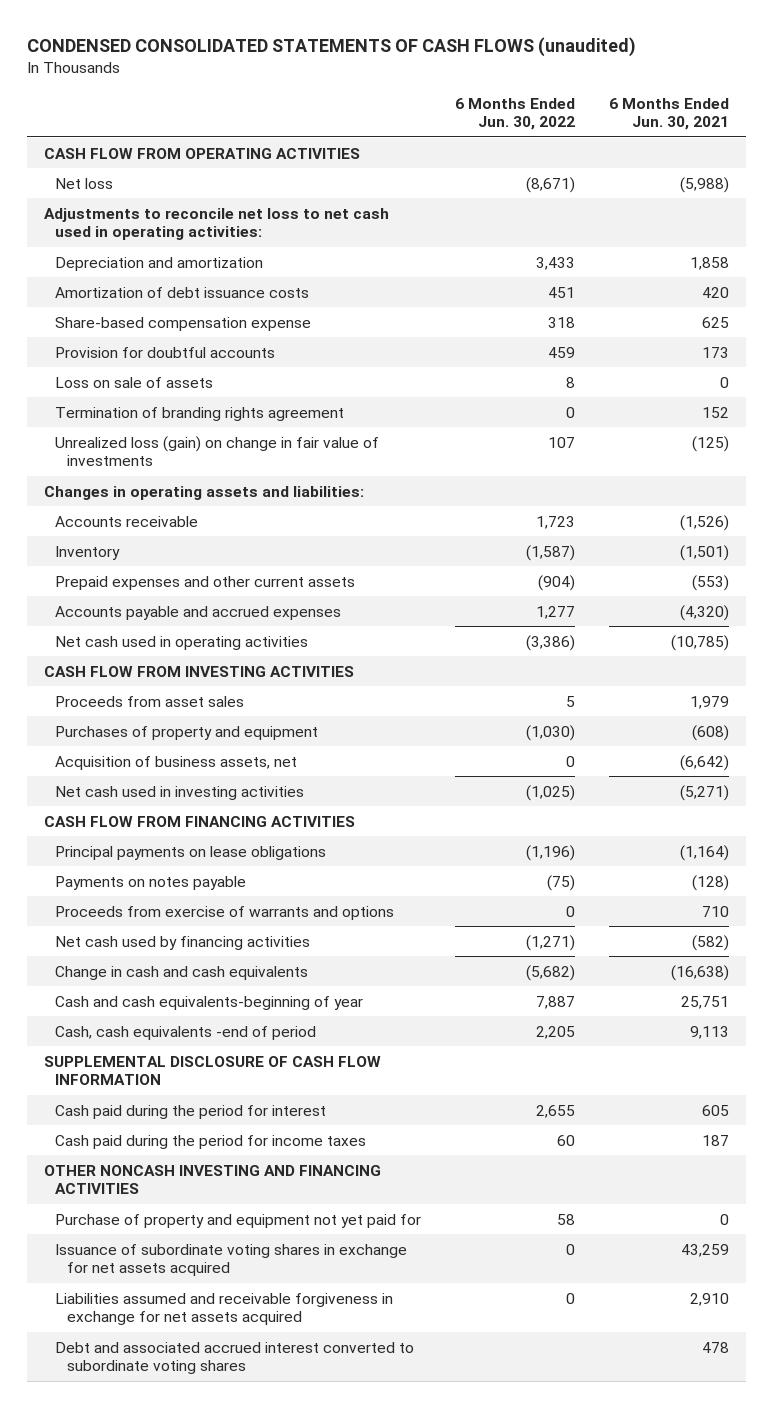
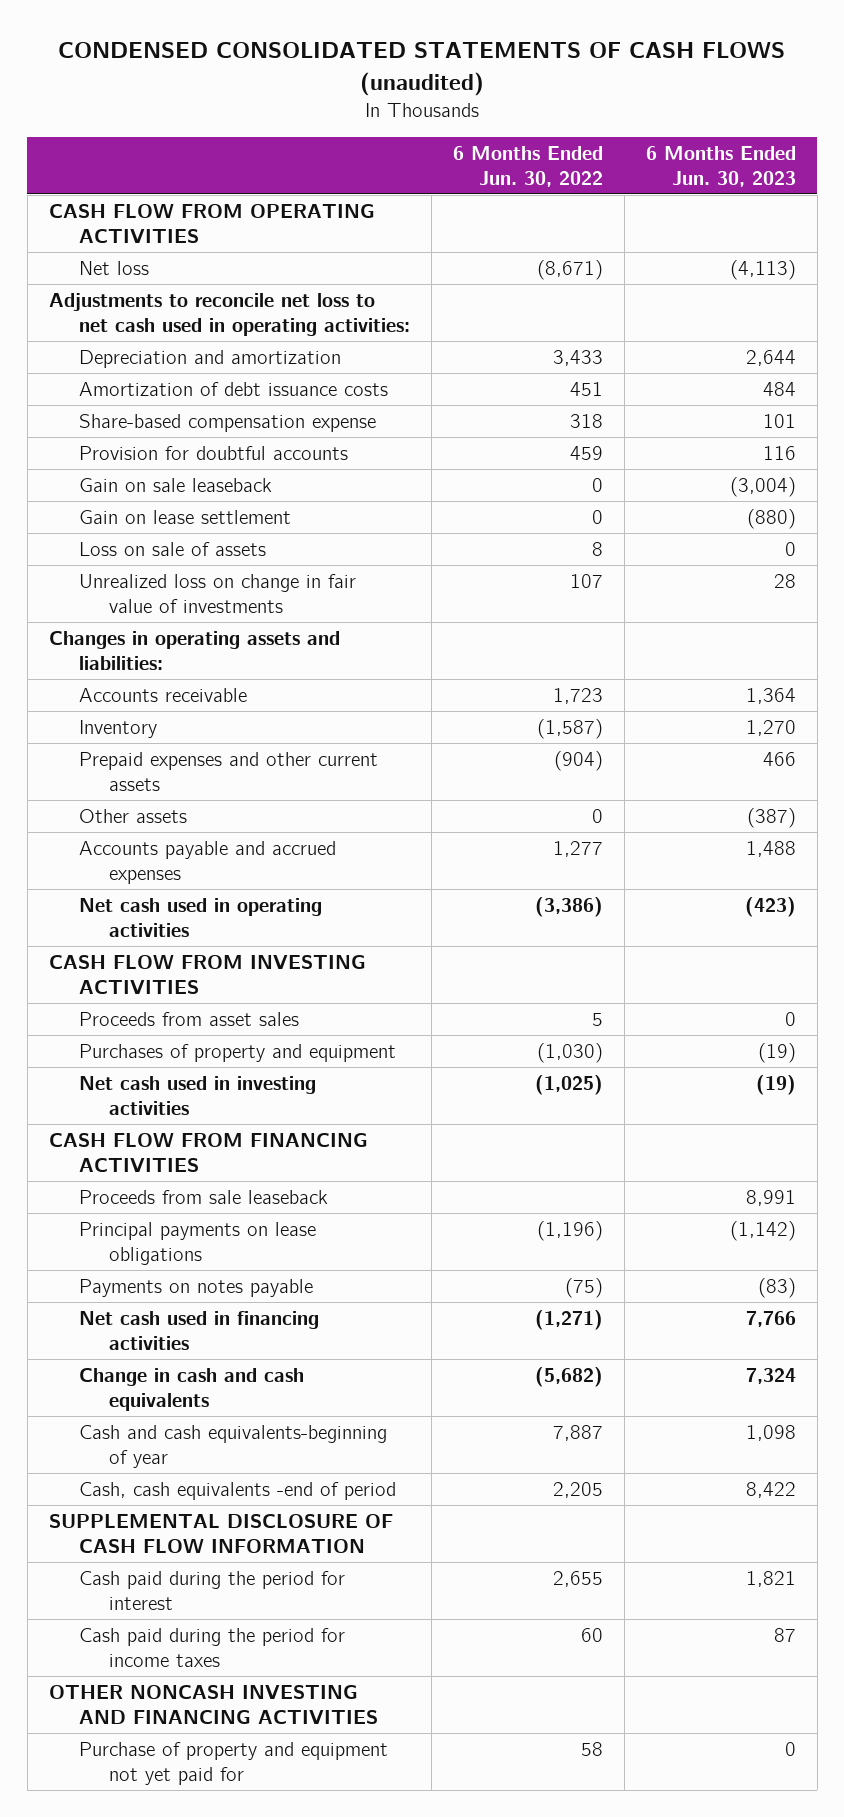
[609,97,730,131] 6 Months Ended Jun. 30, 2021 -> none
none -> [645,145,796,187] 6 Months Ended Jun. 30, 2023
none -> [78,477,272,492] Gain on sale leaseback
none -> [78,509,291,524] Gain on lease settlement
[55,406,345,421] Termination of branding rights agreement -> none
[55,435,380,467] Unrealized loss (gain) on change in fair value of investments -> [78,573,356,614] Unrealized loss on change in fair value of investments
none -> [78,808,187,823] Other assets
[55,755,298,770] Acquisition of business assets, net -> none
none -> [78,1189,328,1204] Proceeds from sale leaseback
[55,905,395,920] Proceeds from exercise of warrants and options -> none
[55,935,311,950] Net cash used by financing activities -> [78,1310,319,1351] Net cash used in financing activities
[55,1243,408,1277] Issuance of subordinate voting shares in exchange for net assets acquired -> none
[55,1292,394,1326] Liabilities assumed and receivable forgiveness in exchange for net assets acquired -> none
[55,1341,415,1375] Debt and associated accrued interest converted to subordinate voting shares -> none

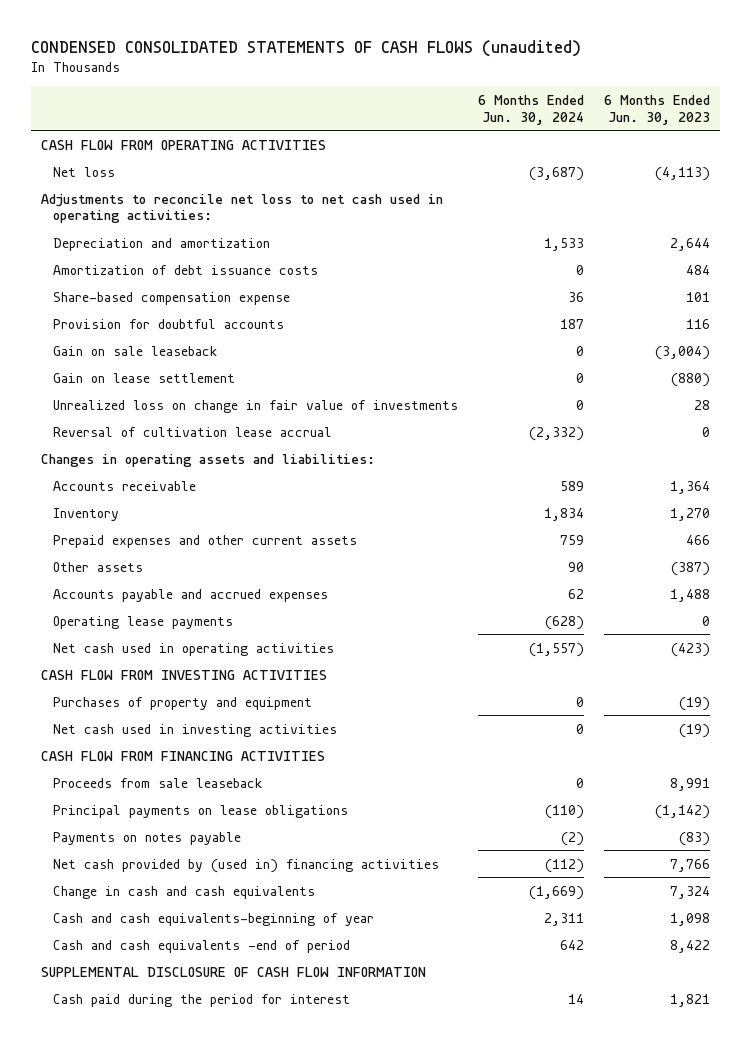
[452,145,603,187] 6 Months Ended Jun. 30, 2022 -> none
none -> [478,95,585,125] 6 Months Ended Jun. 30, 2024
[78,541,266,556] Loss on sale of assets -> none
none -> [52,426,332,437] Reversal of cultivation lease accrual
none -> [52,615,233,629] Operating lease payments
[78,1011,299,1026] Proceeds from asset sales -> none
[78,1310,319,1351] Net cash used in financing activities -> [52,858,439,873] Net cash provided by (used in) financing activities
[78,1481,396,1500] Cash, cash equivalents -end of period -> [52,939,350,953] Cash and cash equivalents -end of period
[78,1627,345,1668] Cash paid during the period for income taxes -> none
[48,1684,378,1725] OTHER NONCASH INVESTING AND FINANCING ACTIVITIES -> none
[78,1741,388,1786] Purchase of property and equipment not yet paid for -> none

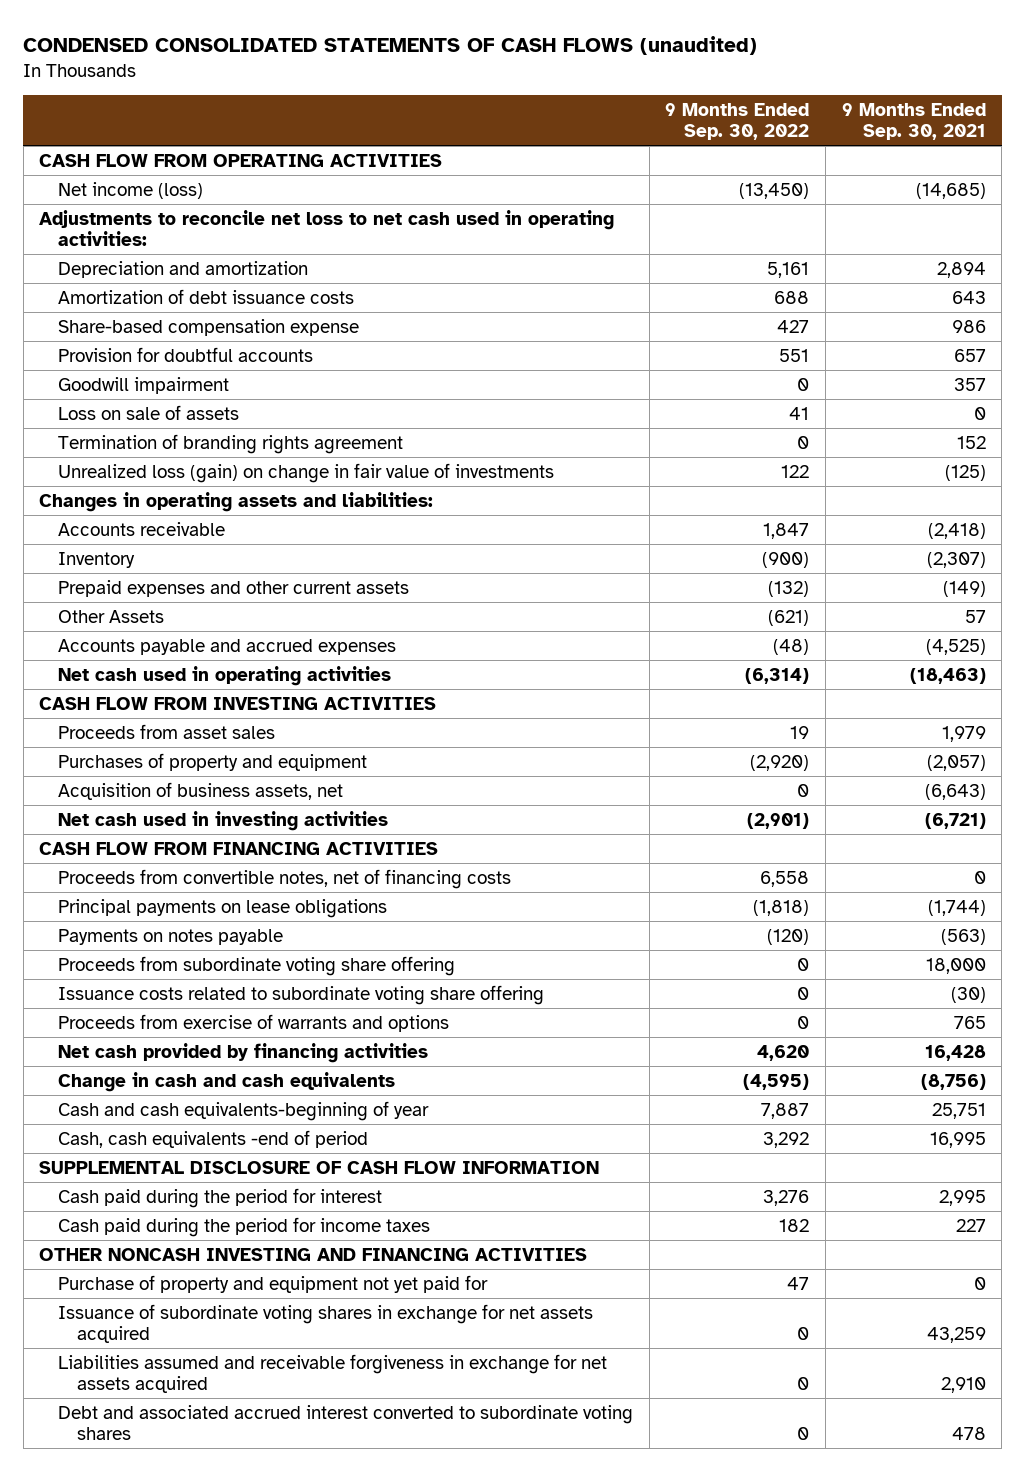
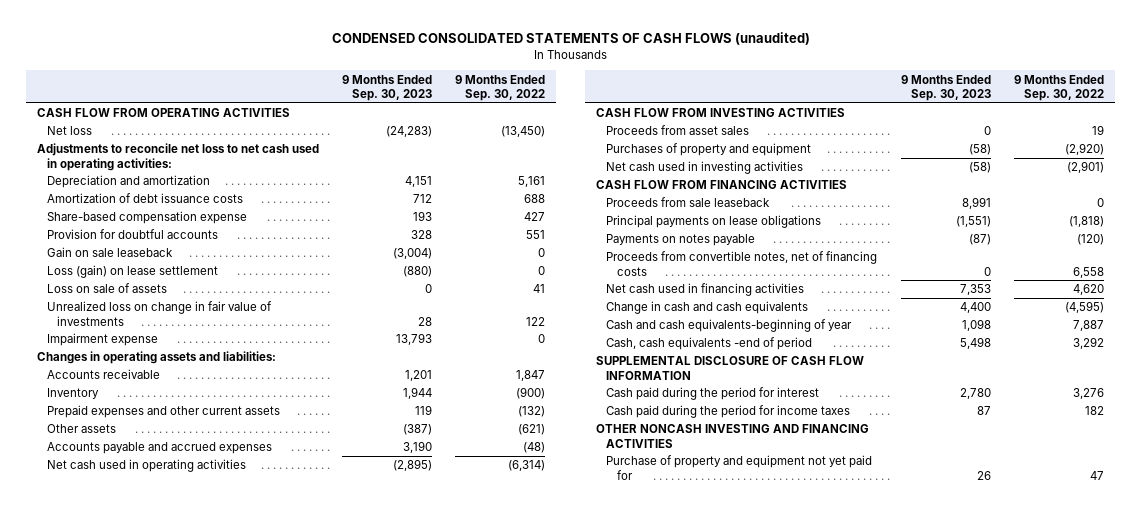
[841,102,986,140] 9 Months Ended Sep. 30, 2021 -> none
none -> [341,74,432,102] 9 Months Ended Sep. 30, 2023
[58,181,204,199] Net income (loss) -> [47,126,93,136] Net loss
[58,376,230,394] Goodwill impairment -> none
none -> [47,247,174,258] Gain on sale leaseback
none -> [47,265,219,279] Loss (gain) on lease settlement
[58,433,404,454] Termination of branding rights agreement -> none
[58,462,555,483] Unrealized loss (gain) on change in fair value of investments -> [47,301,273,326] Unrealized loss on change in fair value of investments
none -> [47,333,159,347] Impairment expense
[58,609,165,623] Other Assets -> [47,424,117,434] Other assets
[58,781,344,800] Acquisition of business assets, net -> none
none -> [606,197,771,208] Proceeds from sale leaseback
[58,955,456,976] Proceeds from subordinate voting share offering -> none
[58,984,545,1005] Issuance costs related to subordinate voting share offering -> none
[58,1013,450,1032] Proceeds from exercise of warrants and options -> none
[58,868,512,889] Proceeds from convertible notes, net of financing costs -> [606,251,878,276] Proceeds from convertible notes, net of financing costs
[58,1042,429,1063] Net cash provided by financing activities -> [606,283,805,297] Net cash used in financing activities
[58,1303,594,1343] Issuance of subordinate voting shares in exchange for net assets acquired -> none
[58,1353,608,1393] Liabilities assumed and receivable forgiveness in exchange for net assets acquired -> none
[58,1404,634,1440] Debt and associated accrued interest converted to subordinate voting shares -> none

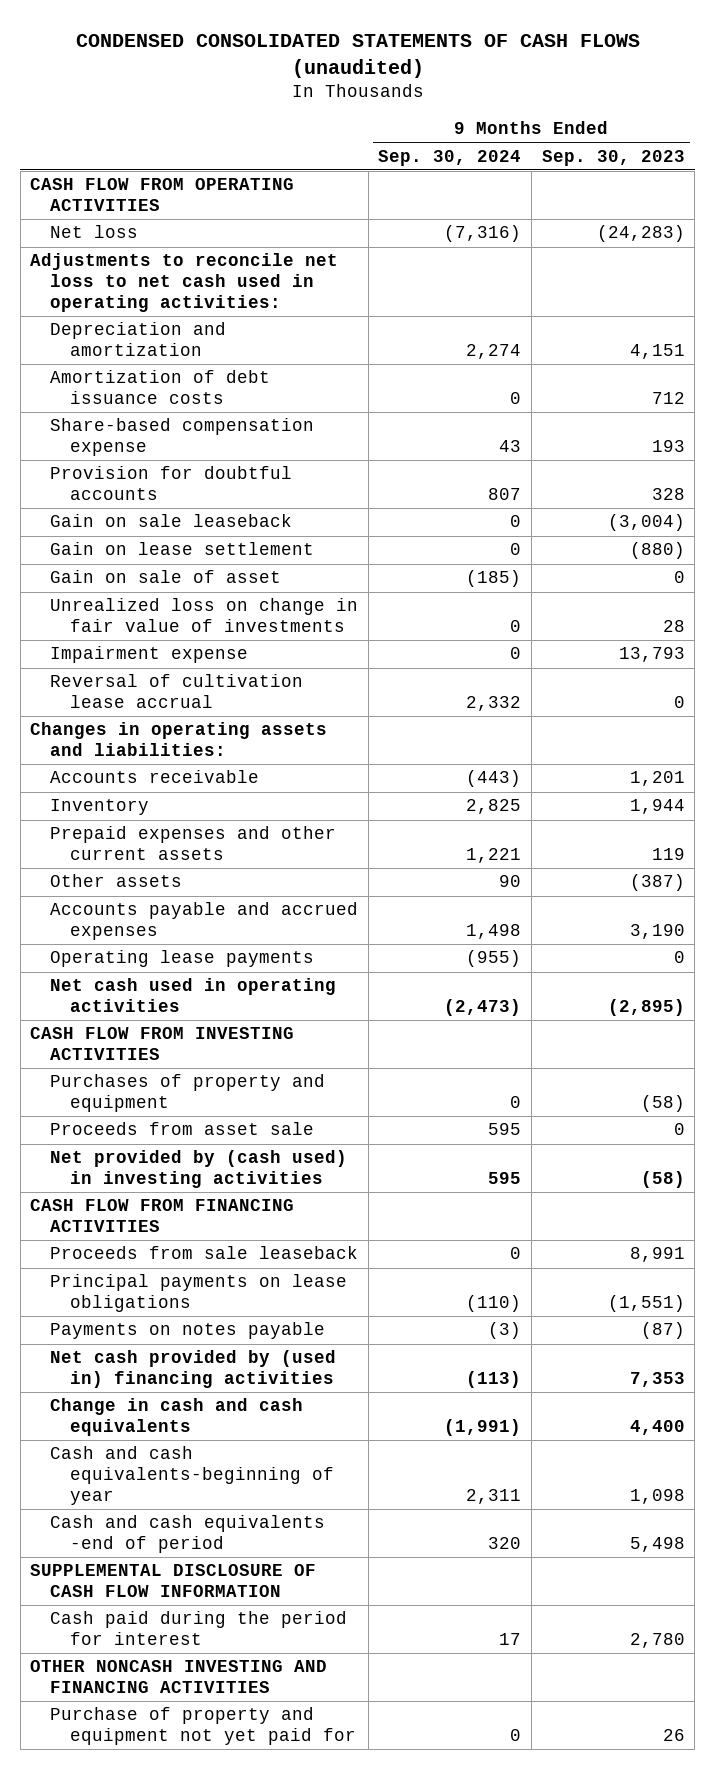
[454,74,545,102] 9 Months Ended Sep. 30, 2022 -> none
none -> [378,149,522,166] Sep. 30, 2024
[47,265,219,279] Loss (gain) on lease settlement -> [50,542,315,556] Gain on lease settlement
[47,283,168,294] Loss on sale of assets -> [50,570,282,584] Gain on sale of asset
none -> [50,674,304,709] Reversal of cultivation lease accrual
none -> [50,950,315,968] Operating lease payments
[606,125,750,136] Proceeds from asset sales -> none
none -> [50,1122,315,1136] Proceeds from asset sale
[606,161,804,175] Net cash used in investing activities -> [50,1150,348,1189] Net provided by (cash used) in investing activities
[606,251,878,276] Proceeds from convertible notes, net of financing costs -> none
[606,283,805,297] Net cash used in financing activities -> [50,1350,337,1389] Net cash provided by (used in) financing activities
[606,337,813,351] Cash, cash equivalents -end of period -> [50,1515,326,1554] Cash and cash equivalents -end of period
[606,405,851,419] Cash paid during the period for income taxes -> none

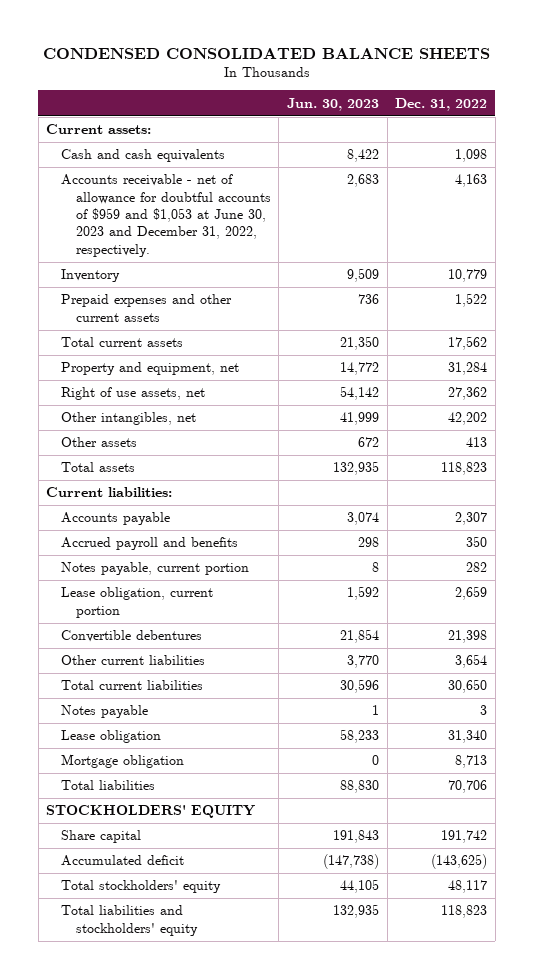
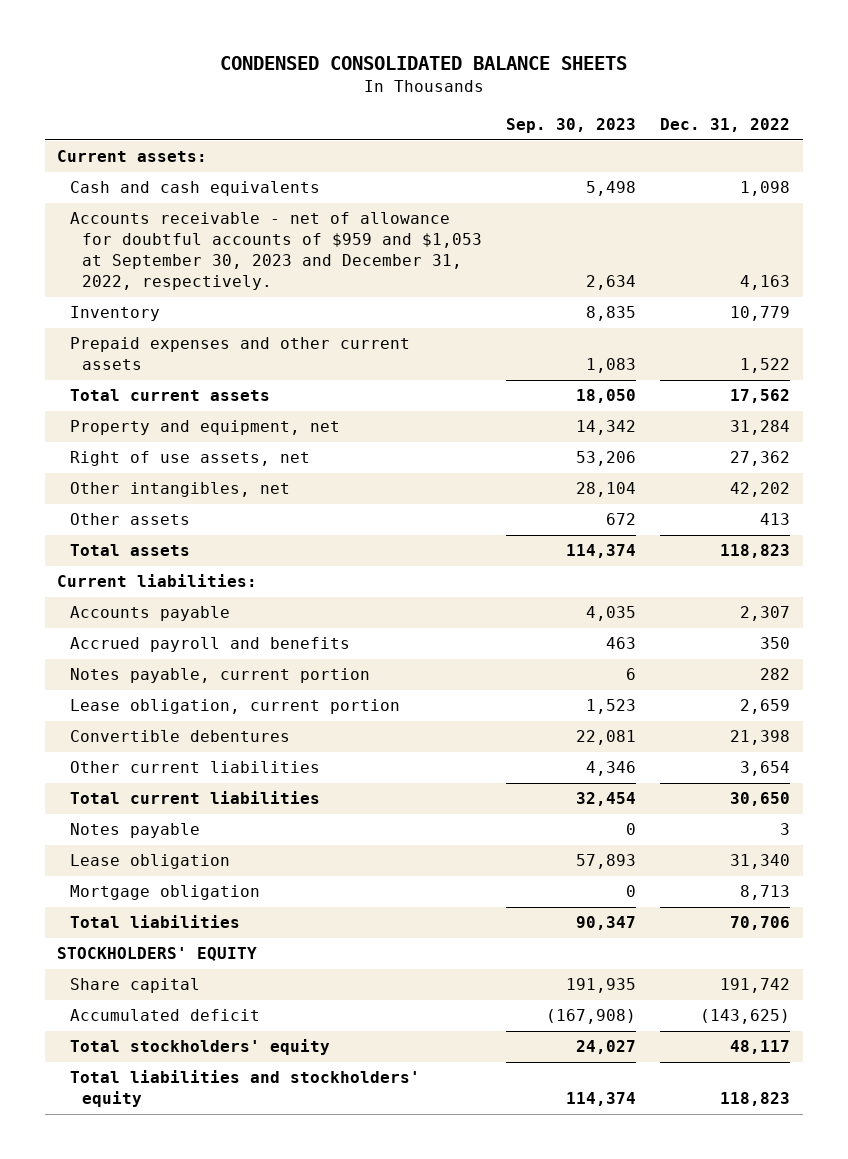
[286,97,379,111] Jun. 30, 2023 -> none
none -> [506,117,637,133] Sep. 30, 2023
[61,174,271,257] Accounts receivable - net of allowance for doubtful accounts of $959 and $1,053 at June 30, 2023 and December 31, 2022, respectively. -> [69,212,482,291] Accounts receivable - net of allowance for doubtful accounts of $959 and $1,053 at September 30, 2023 and December 31, 2022, respectively.

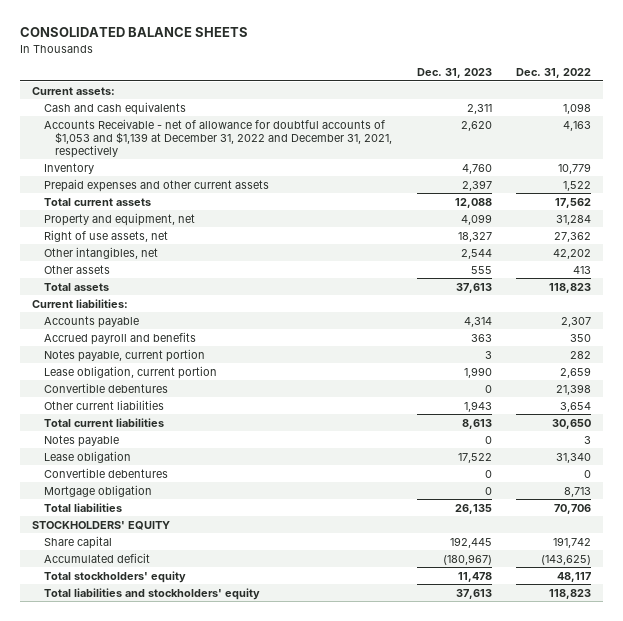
[219,56,627,71] CONDENSED CONSOLIDATED BALANCE SHEETS -> [20,27,249,38] CONSOLIDATED BALANCE SHEETS
[506,117,637,133] Sep. 30, 2023 -> none
none -> [416,68,492,79] Dec. 31, 2023
[69,212,482,291] Accounts receivable - net of allowance for doubtful accounts of $959 and $1,053 at September 30, 2023 and December 31, 2022, respectively. -> [43,118,393,158] Accounts Receivable - net of allowance for doubtful accounts of $1,053 and $1,139 at December 31, 2022 and December 31, 2021, respectively
none -> [43,467,168,478] Convertible debentures

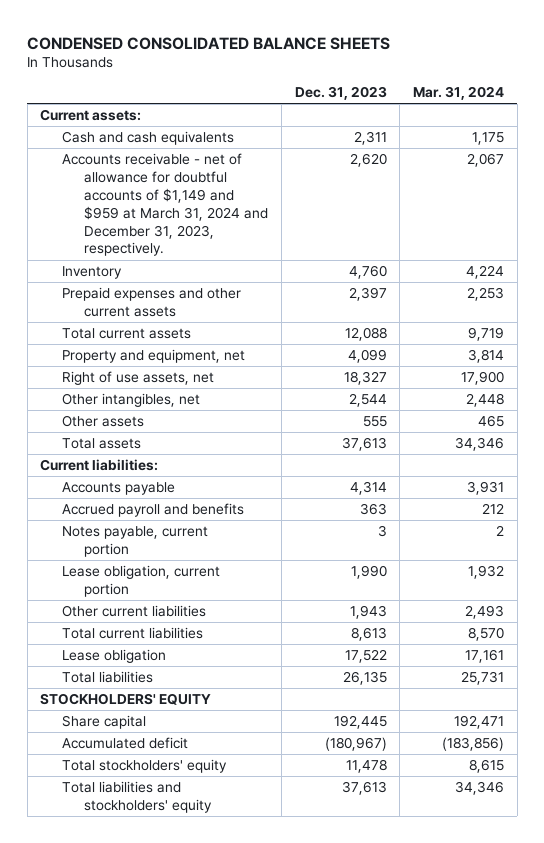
[20,27,249,38] CONSOLIDATED BALANCE SHEETS -> [27,36,391,50] CONDENSED CONSOLIDATED BALANCE SHEETS
[516,68,592,79] Dec. 31, 2022 -> none
none -> [412,86,504,101] Mar. 31, 2024
[43,118,393,158] Accounts Receivable - net of allowance for doubtful accounts of $1,053 and $1,139 at December 31, 2022 and December 31, 2021, respectively -> [62,152,269,257] Accounts receivable - net of allowance for doubtful accounts of $1,149 and $959 at March 31, 2024 and December 31, 2023, respectively.
[43,382,168,393] Convertible debentures -> none
[43,434,119,447] Notes payable -> none
[43,467,168,478] Convertible debentures -> none
[43,484,152,497] Mortgage obligation -> none

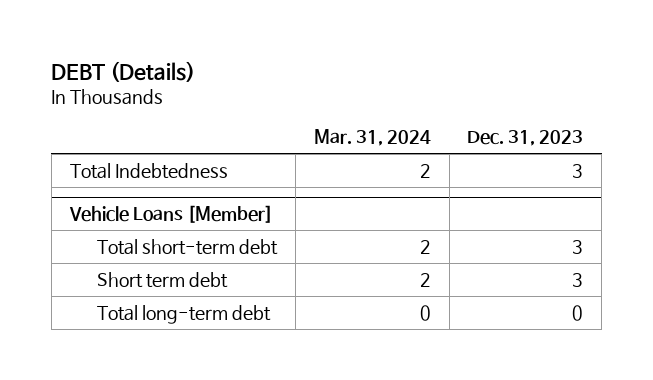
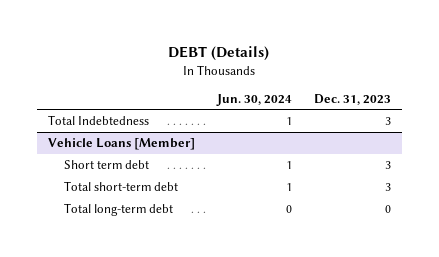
[313,129,431,147] Mar. 31, 2024 -> none
none -> [215,93,292,106] Jun. 30, 2024
[97,238,279,255] Total short-term debt -> [63,181,178,192] Total short-term debt

